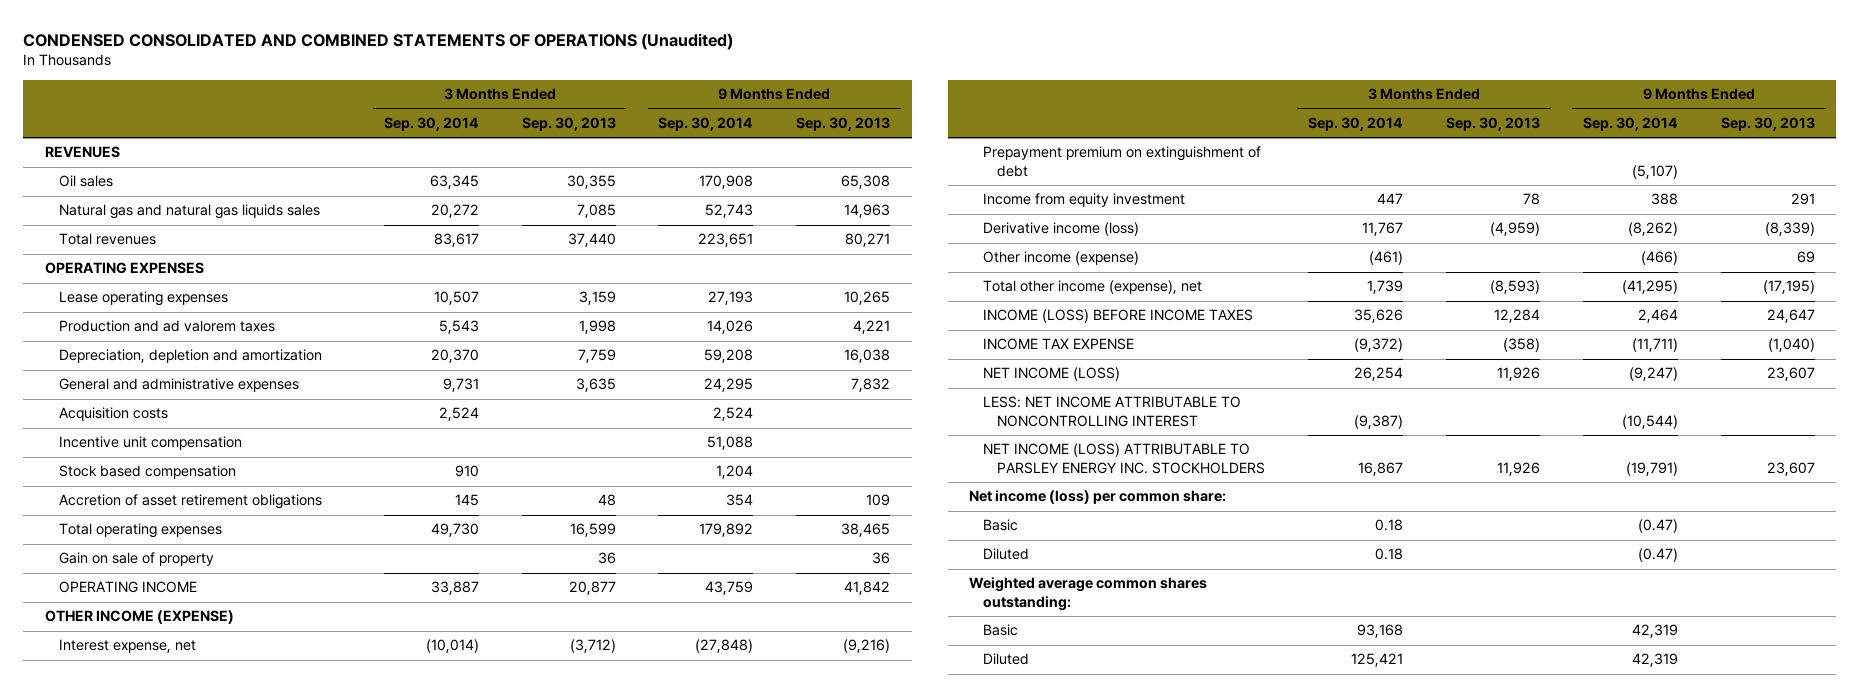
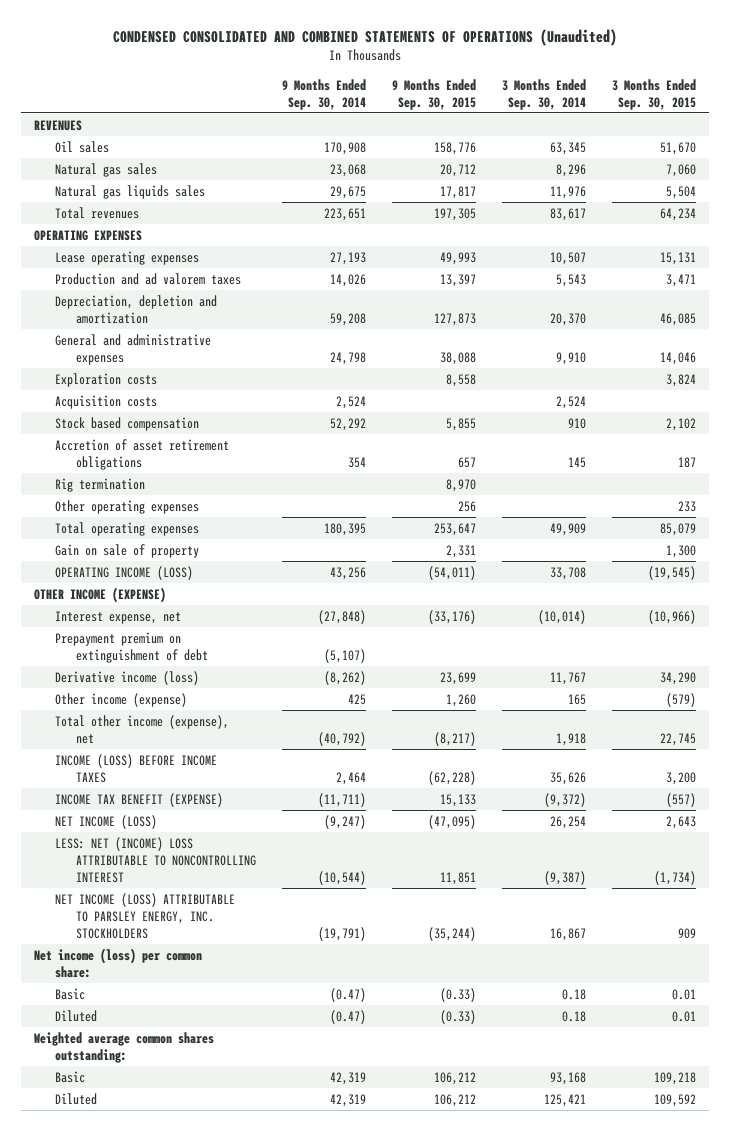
[521,116,616,131] Sep. 30, 2013 -> none
[796,116,891,131] Sep. 30, 2013 -> none
none -> [392,78,477,110] 9 Months Ended Sep. 30, 2015
none -> [612,78,697,110] 3 Months Ended Sep. 30, 2015
none -> [55,162,158,177] Natural gas sales
[58,204,320,220] Natural gas and natural gas liquids sales -> [55,184,206,199] Natural gas liquids sales
[430,204,479,219] 20,272 -> [550,185,587,199] 11,976
[705,204,754,219] 52,743 -> [330,185,367,199] 29,675
[442,378,479,393] 9,731 -> [556,351,587,365] 9,910
[704,378,754,393] 24,295 -> [330,351,367,365] 24,798
none -> [55,372,158,387] Exploration costs
[58,436,242,451] Incentive unit compensation -> none
[716,465,754,480] 1,204 -> [330,417,367,431] 52,292
none -> [55,477,146,492] Rig termination
none -> [55,499,200,514] Other operating expenses
[430,523,479,538] 49,730 -> [550,522,587,536] 49,909
[699,523,754,538] 179,892 -> [324,522,367,536] 180,395
[58,581,197,594] OPERATING INCOME -> [55,565,194,580] OPERATING INCOME (LOSS)
[430,581,479,596] 33,887 -> [550,566,587,580] 33,708
[705,581,754,596] 43,759 -> [330,566,367,580] 43,256
[983,193,1186,208] Income from equity investment -> none
[1369,251,1404,266] (461) -> [568,693,587,705] 165
[1640,251,1678,266] (466) -> [348,693,367,705] 425
[1367,280,1404,295] 1,739 -> [556,732,587,746] 1,918
[1621,280,1678,295] (41,295) -> [318,731,367,746] (40,792)
[983,338,1135,351] INCOME TAX EXPENSE -> [55,792,224,807] INCOME TAX BENEFIT (EXPENSE)
[983,396,1242,428] LESS: NET INCOME ATTRIBUTABLE TO NONCONTROLLING INTEREST -> [55,836,257,883] LESS: NET (INCOME) LOSS ATTRIBUTABLE TO NONCONTROLLING INTEREST
[983,443,1266,475] NET INCOME (LOSS) ATTRIBUTABLE TO PARSLEY ENERGY INC. STOCKHOLDERS -> [55,892,236,939] NET INCOME (LOSS) ATTRIBUTABLE TO PARSLEY ENERGY, INC. STOCKHOLDERS

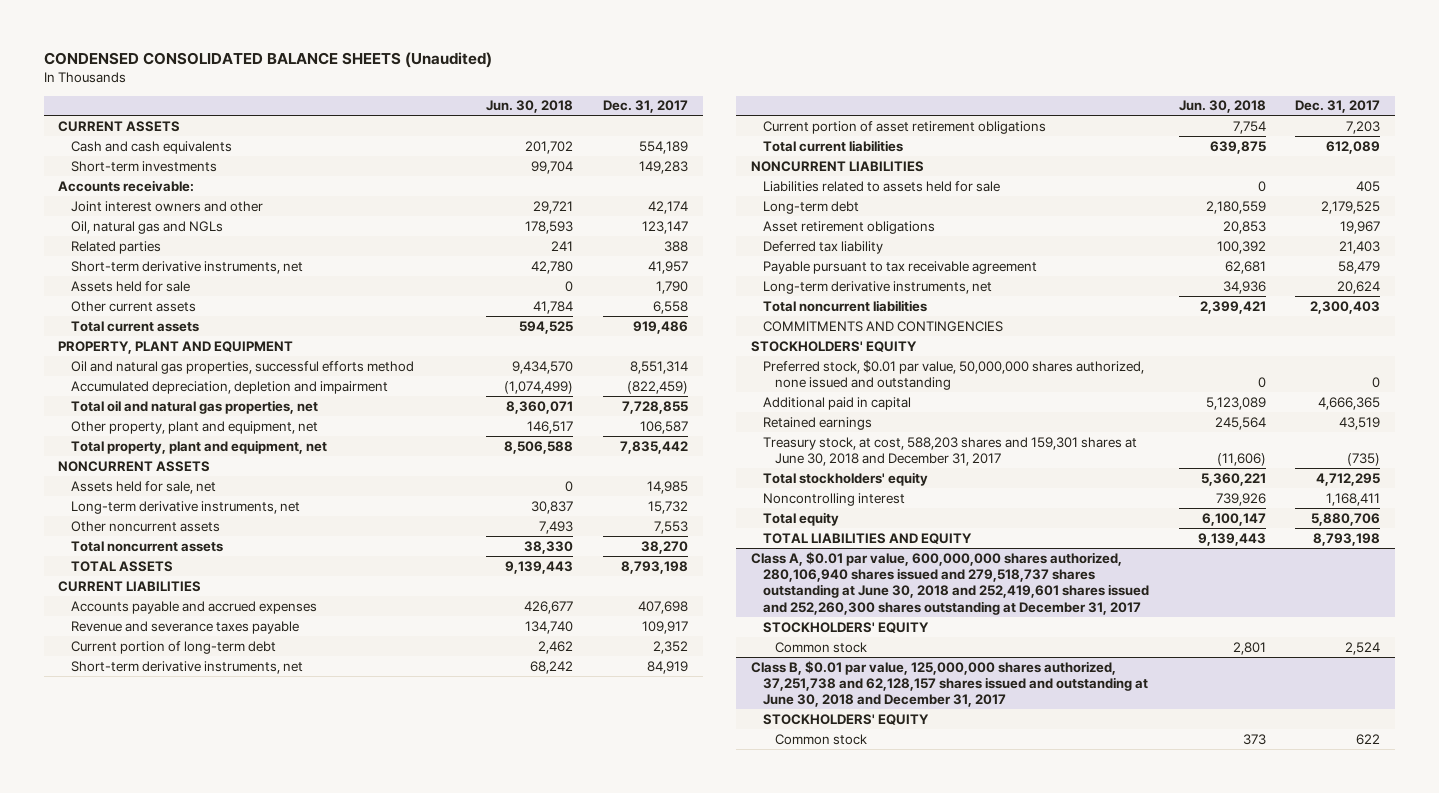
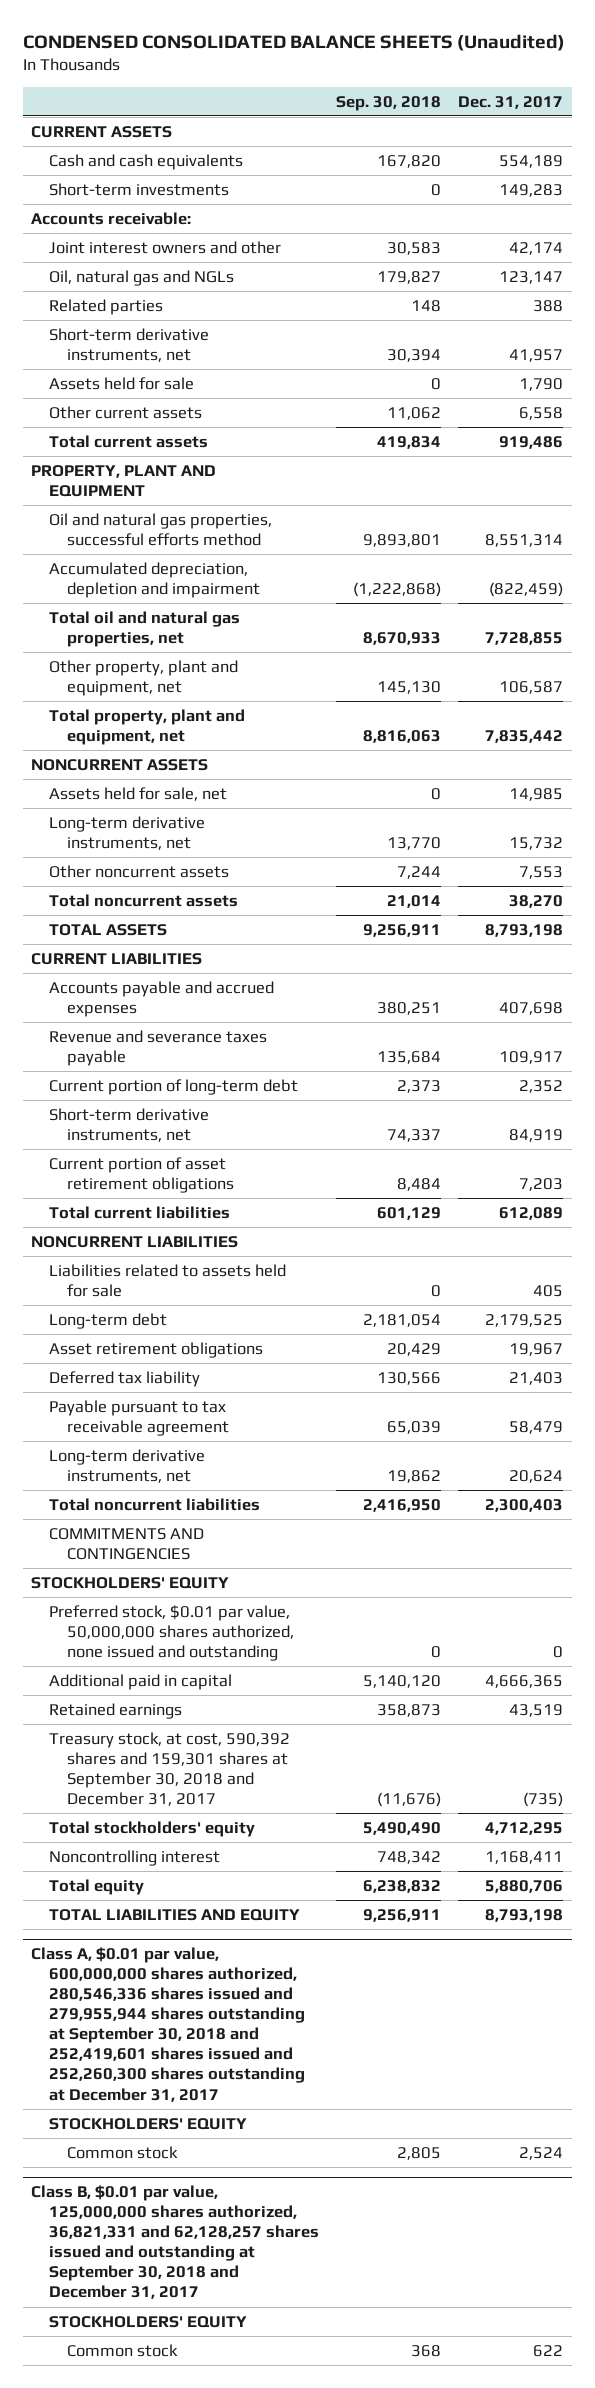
[486,100,574,114] Jun. 30, 2018 -> none
none -> [336,95,442,111] Sep. 30, 2018
[763,436,1138,466] Treasury stock, at cost, 588,203 shares and 159,301 shares at June 30, 2018 and December 31, 2017 -> [49,1731,291,1807] Treasury stock, at cost, 590,392 shares and 159,301 shares at September 30, 2018 and December 31, 2017
[750,551,1150,615] Class A, $0.01 par value, 600,000,000 shares authorized, 280,106,940 shares issued and 279,518,737 shares outstanding at June 30, 2018 and 252,419,601 shares issued and 252,260,300 shares outstanding at December 31, 2017 -> [31,1946,306,2102] Class A, $0.01 par value, 600,000,000 shares authorized, 280,546,336 shares issued and 279,955,944 shares outstanding at September 30, 2018 and 252,419,601 shares issued and 252,260,300 shares outstanding at December 31, 2017
[750,660,1149,708] Class B, $0.01 par value, 125,000,000 shares authorized, 37,251,738 and 62,128,157 shares issued and outstanding at June 30, 2018 and December 31, 2017 -> [31,2184,320,2300] Class B, $0.01 par value, 125,000,000 shares authorized, 36,821,331 and 62,128,257 shares issued and outstanding at September 30, 2018 and December 31, 2017

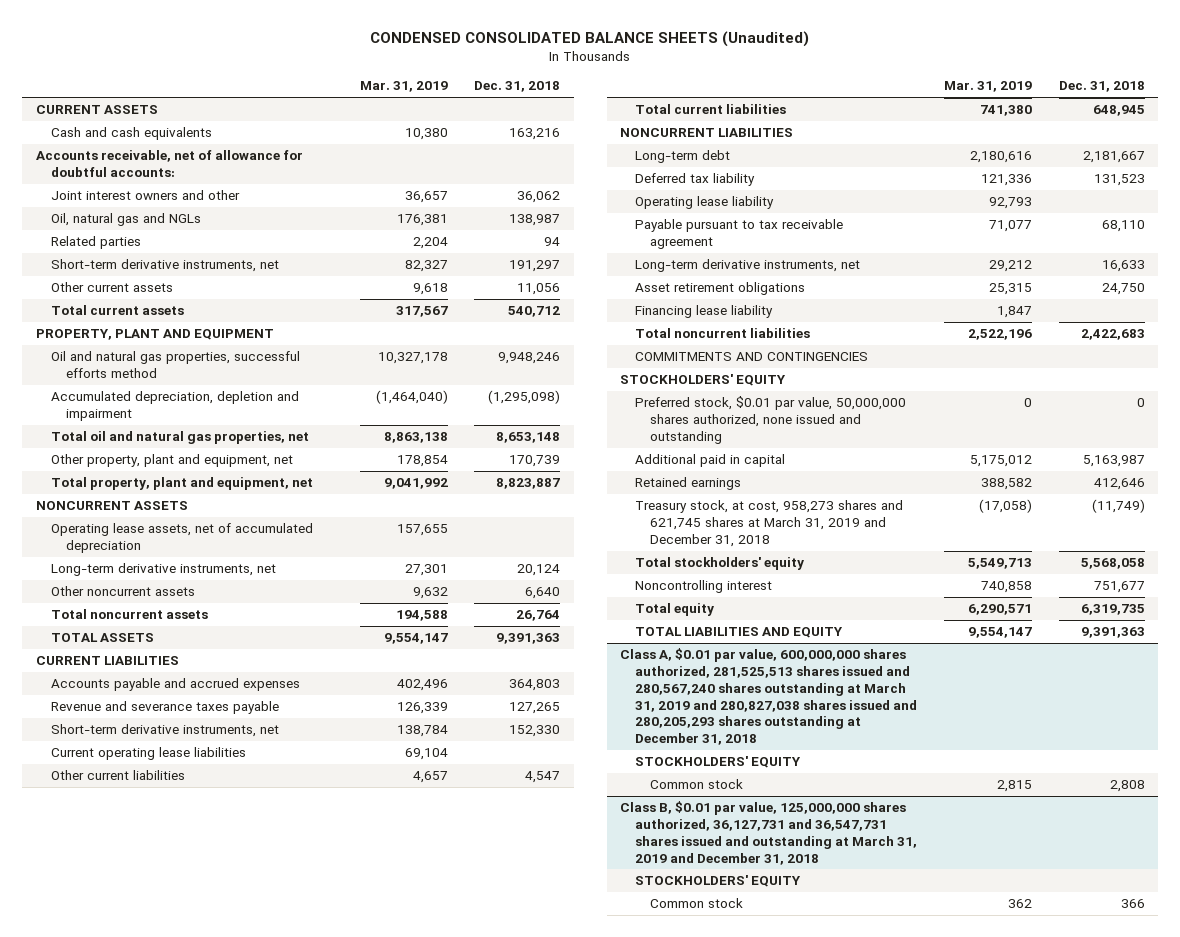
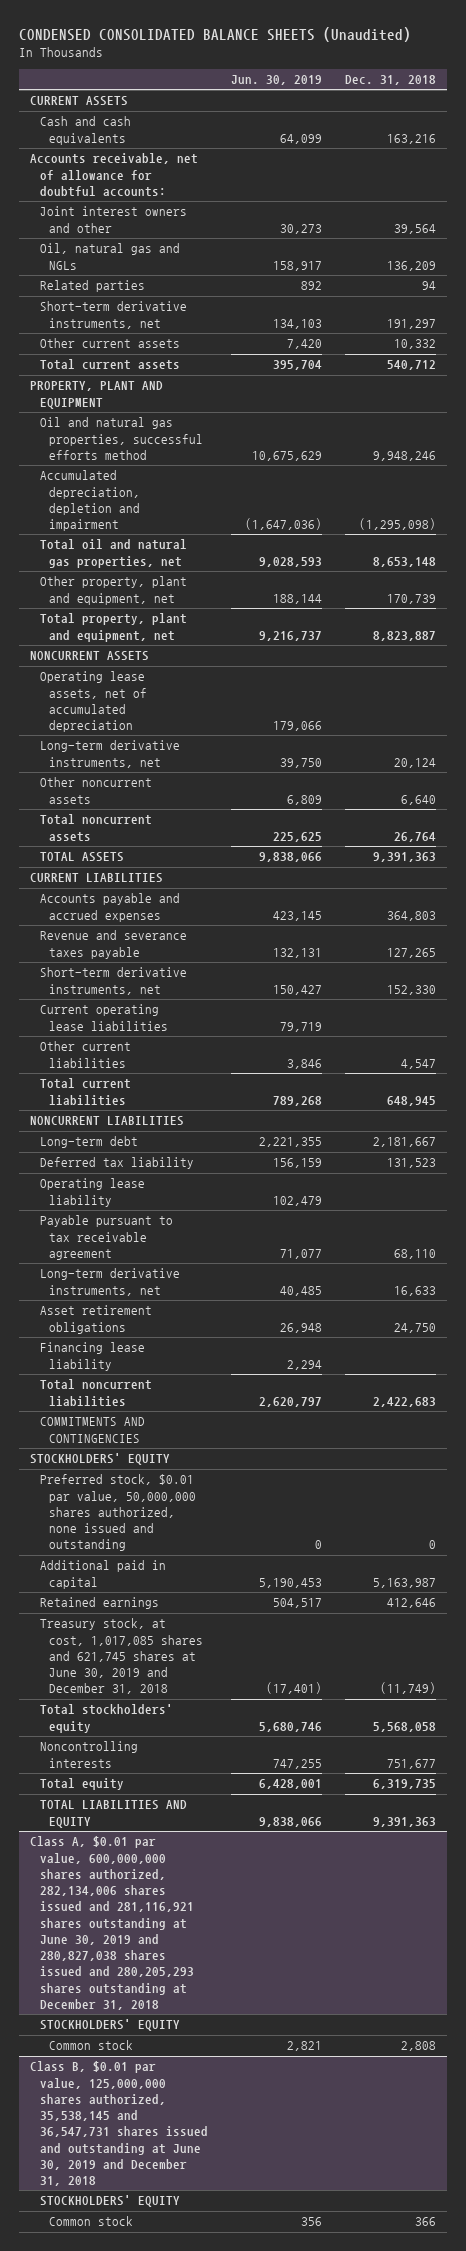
[359,81,448,93] Mar. 31, 2019 -> none
none -> [230,75,322,86] Jun. 30, 2019
[517,191,561,204] 36,062 -> [393,223,436,234] 39,564
[509,214,561,227] 138,987 -> [386,260,436,271] 136,209
[517,283,561,296] 11,056 -> [393,339,436,350] 10,332
[635,500,904,547] Treasury stock, at cost, 958,273 shares and 621,745 shares at March 31, 2019 and December 31, 2018 -> [39,1618,204,1695] Treasury stock, at cost, 1,017,085 shares and 621,745 shares at June 30, 2019 and December 31, 2018
[635,580,773,594] Noncontrolling interest -> [39,1741,138,1768] Noncontrolling interests
[620,648,918,746] Class A, $0.01 par value, 600,000,000 shares authorized, 281,525,513 shares issued and 280,567,240 shares outstanding at March 31, 2019 and 280,827,038 shares issued and 280,205,293 shares outstanding at December 31, 2018 -> [30,1836,194,2010] Class A, $0.01 par value, 600,000,000 shares authorized, 282,134,006 shares issued and 281,116,921 shares outstanding at June 30, 2019 and 280,827,038 shares issued and 280,205,293 shares outstanding at December 31, 2018
[620,801,918,865] Class B, $0.01 par value, 125,000,000 shares authorized, 36,127,731 and 36,547,731 shares issued and outstanding at March 31, 2019 and December 31, 2018 -> [30,2061,208,2187] Class B, $0.01 par value, 125,000,000 shares authorized, 35,538,145 and 36,547,731 shares issued and outstanding at June 30, 2019 and December 31, 2018

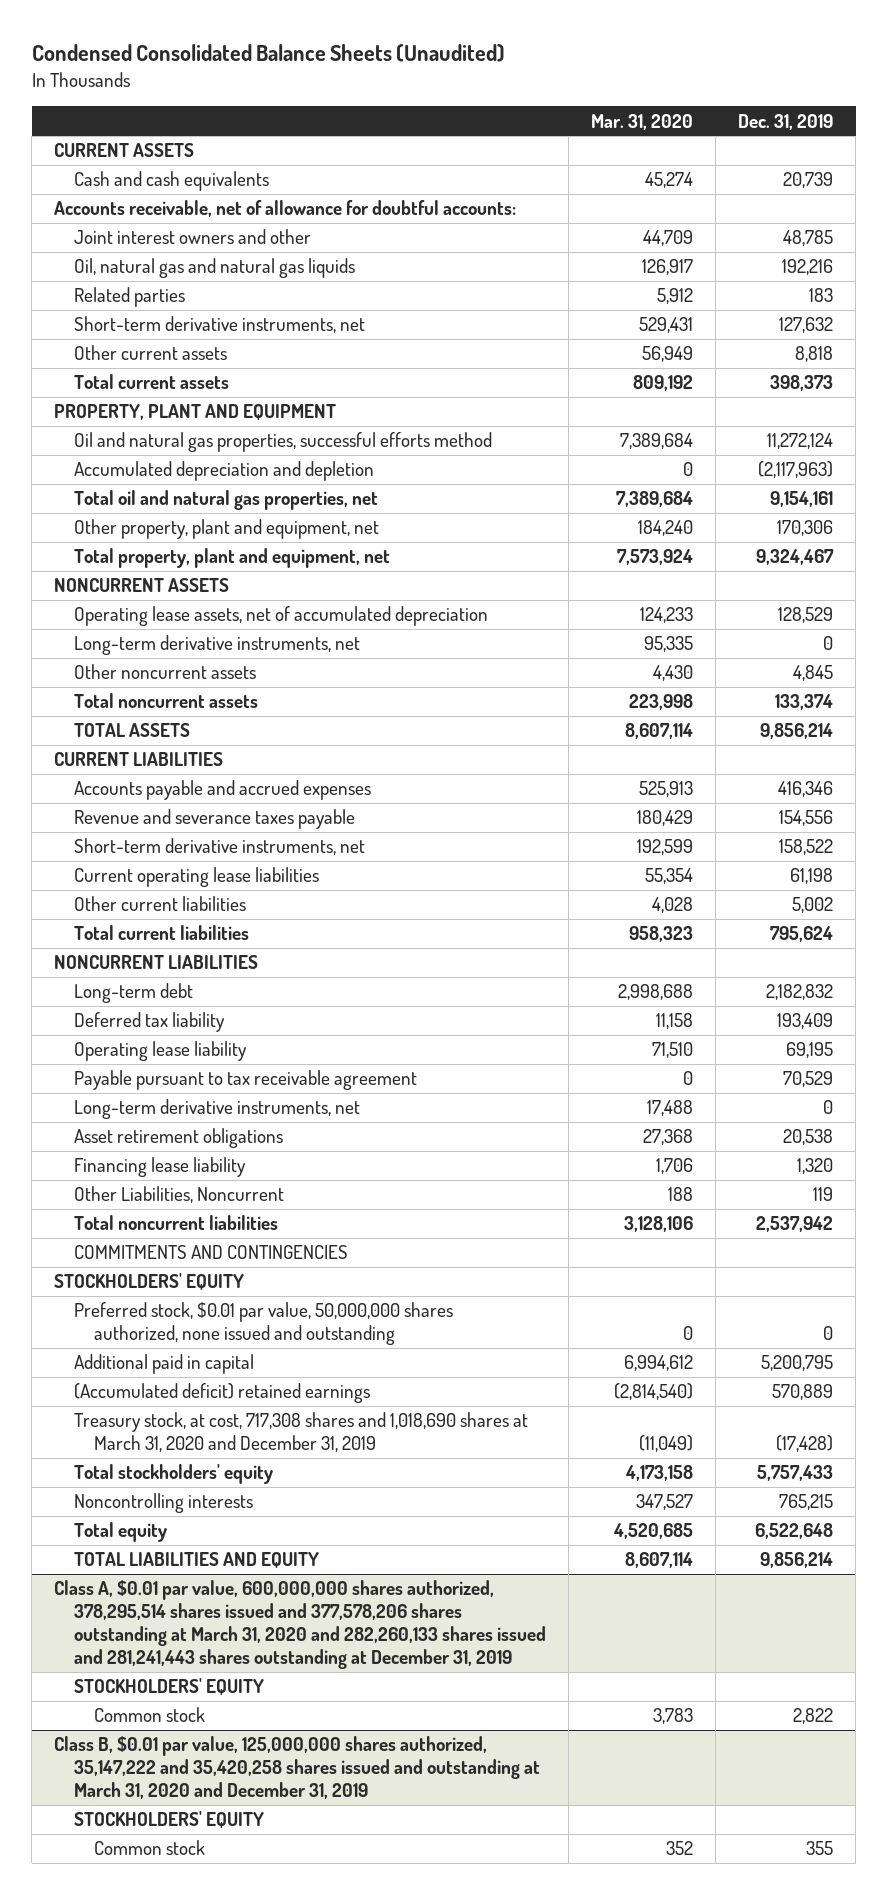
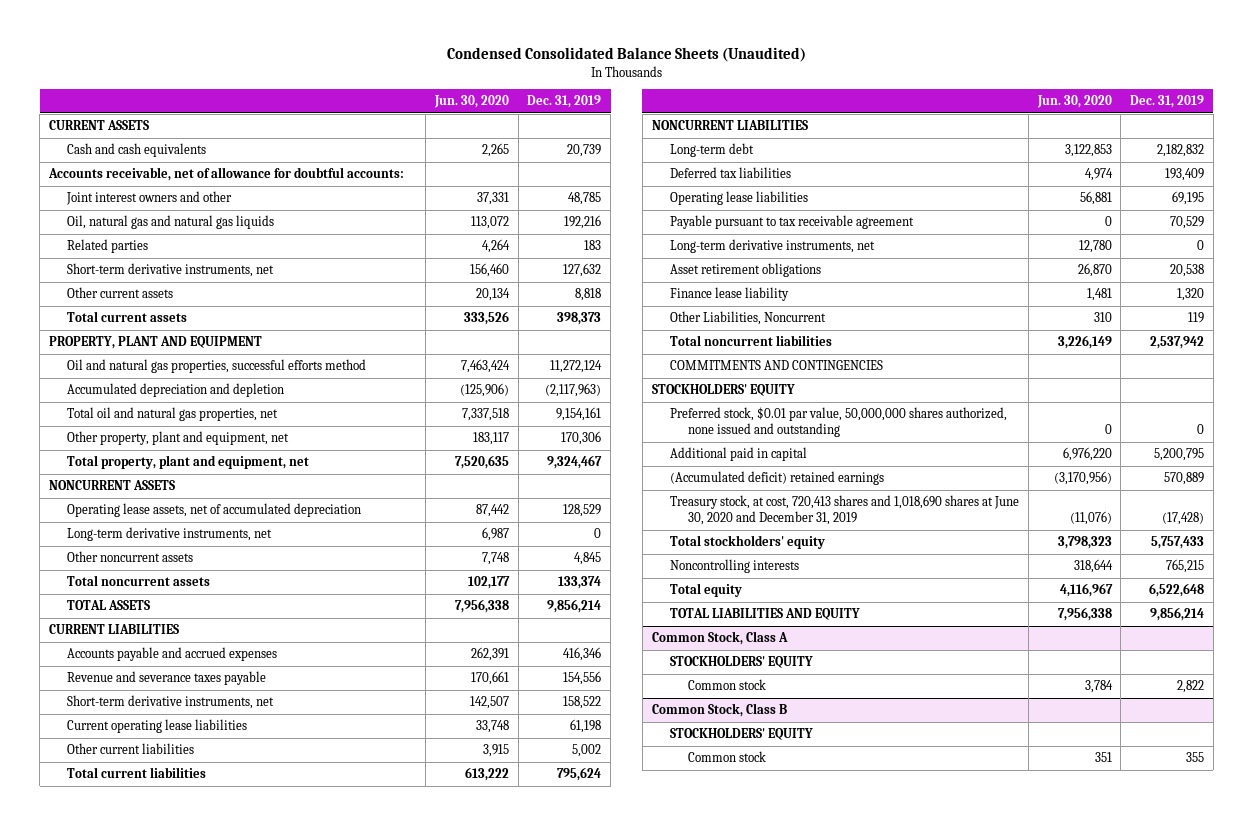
[591,113,694,130] Mar. 31, 2020 -> none
none -> [433,95,509,109] Jun. 30, 2020
[74,1012,226,1033] Deferred tax liability -> [670,167,792,179] Deferred tax liabilities
[74,1041,248,1062] Operating lease liability -> [670,191,809,206] Operating lease liabilities
[74,1157,247,1178] Financing lease liability -> [670,287,790,302] Finance lease liability
[74,1412,529,1453] Treasury stock, at cost, 717,308 shares and 1,018,690 shares at March 31, 2020 and December 31, 2019 -> [670,495,1020,526] Treasury stock, at cost, 720,413 shares and 1,018,690 shares at June 30, 2020 and December 31, 2019
[54,1580,547,1670] Class A, $0.01 par value, 600,000,000 shares authorized, 378,295,514 shares issued and 377,578,206 shares outstanding at March 31, 2020 and 282,260,133 shares issued and 281,241,443 shares outstanding at December 31, 2019 -> [651,631,788,646] Common Stock, Class A
[54,1736,541,1800] Class B, $0.01 par value, 125,000,000 shares authorized, 35,147,222 and 35,420,258 shares issued and outstanding at March 31, 2020 and December 31, 2019 -> [651,703,787,718] Common Stock, Class B

